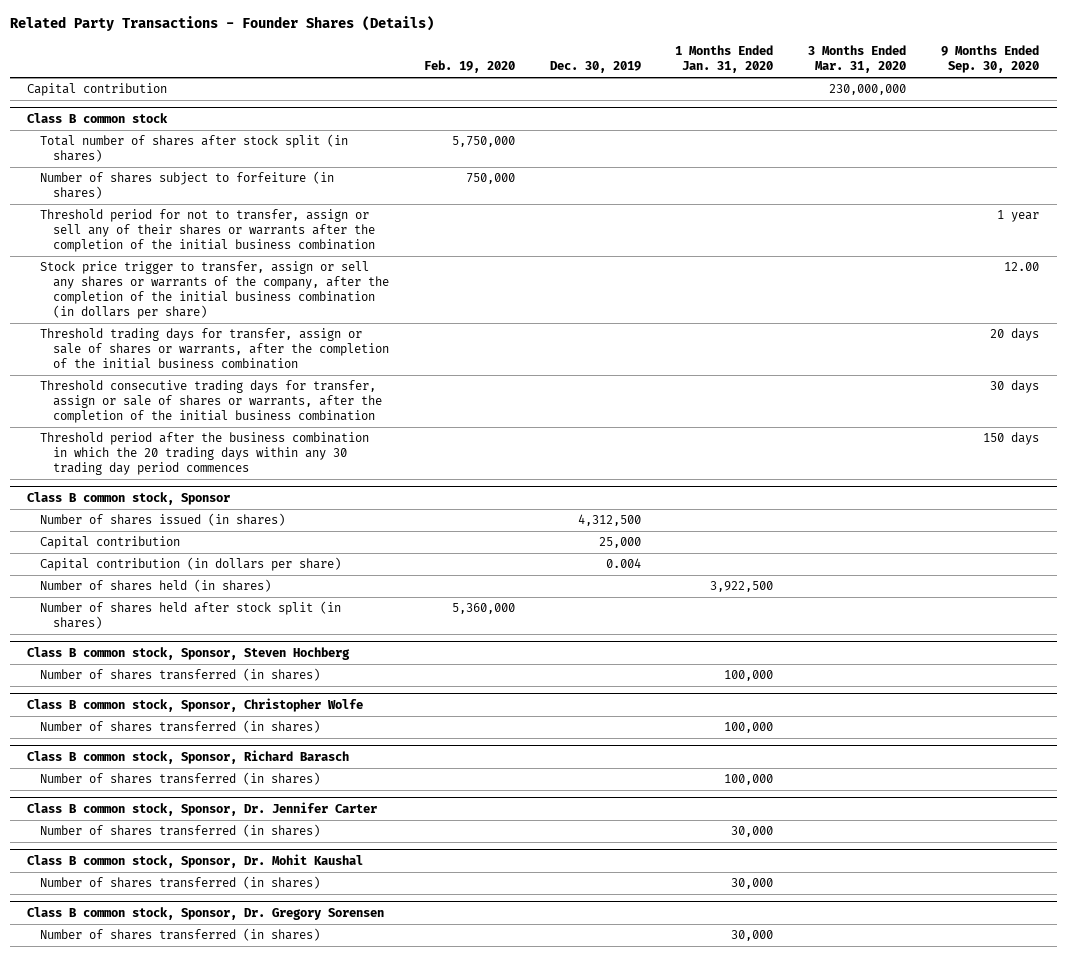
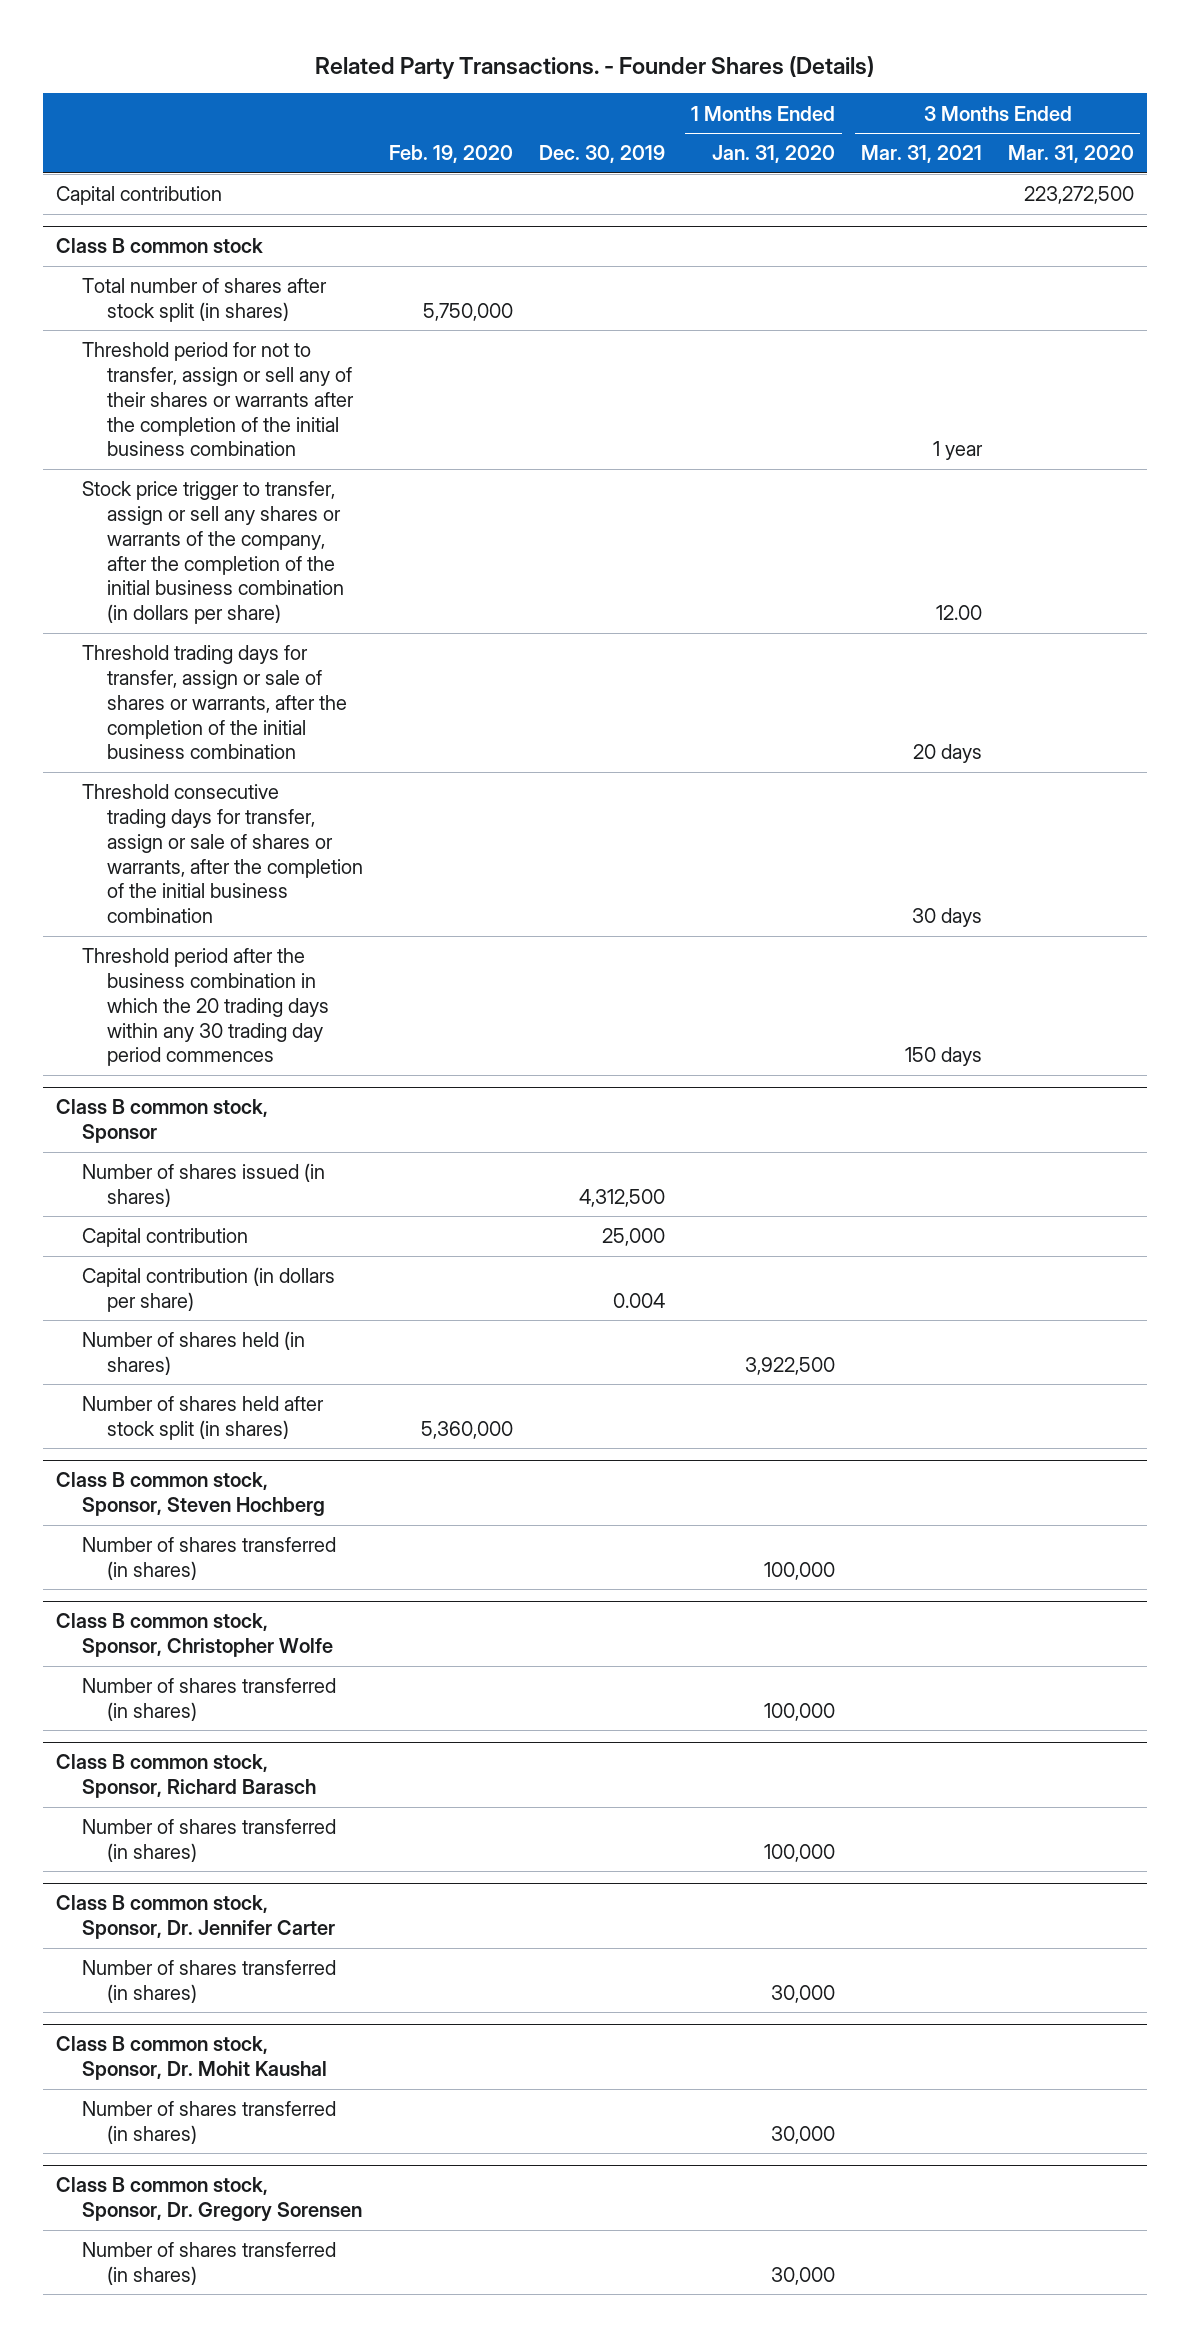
[9,16,434,32] Related Party Transactions - Founder Shares (Details) -> [314,55,874,79] Related Party Transactions. - Founder Shares (Details)
[941,45,1040,74] 9 Months Ended Sep. 30, 2020 -> none
none -> [861,145,983,164] Mar. 31, 2021
[829,84,907,96] 230,000,000 -> [1024,186,1135,205] 223,272,500
[40,171,335,200] Number of shares subject to forfeiture (in shares) -> none

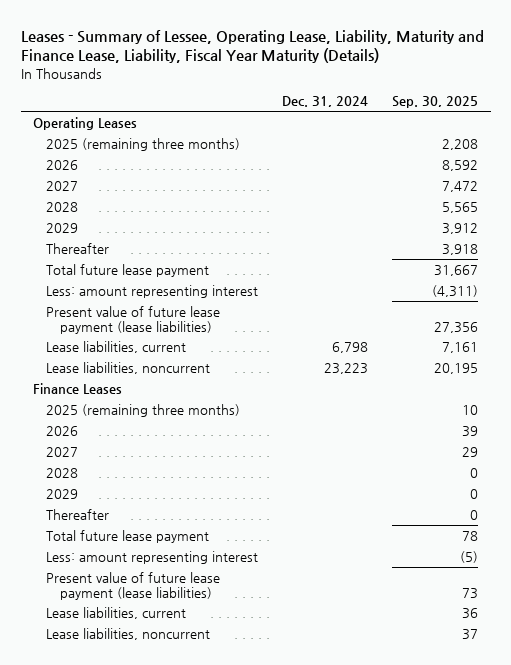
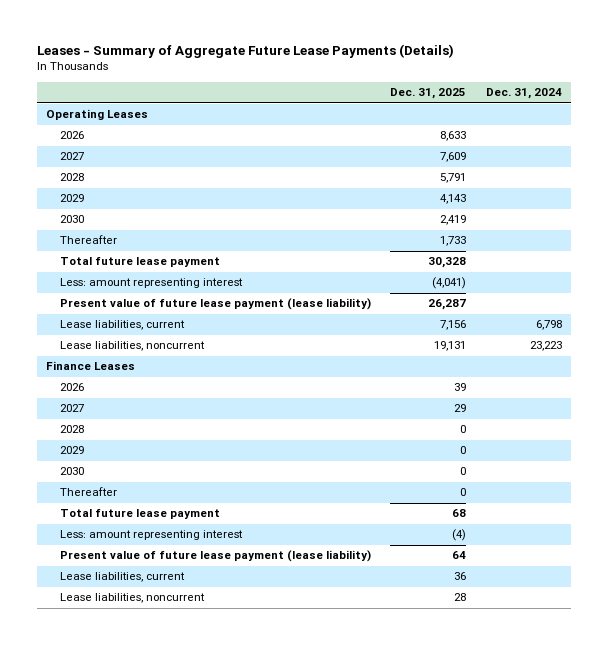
[20,29,484,64] Leases - Summary of Lessee, Operating Lease, Liability, Maturity and Finance Lease, Liability, Fiscal Year Maturity (Details) -> [36,43,454,58] Leases - Summary of Aggregate Future Lease Payments (Details)
[392,96,479,109] Sep. 30, 2025 -> none
none -> [390,88,467,100] Dec. 31, 2025
[46,137,241,151] 2025 (remaining three months) -> none
none -> [59,215,84,224] 2030
[46,305,221,334] Present value of future lease payment (lease liabilities) -> [59,298,371,311] Present value of future lease payment (lease liability)
[46,403,241,417] 2025 (remaining three months) -> none
none -> [59,467,84,476] 2030
[46,571,221,600] Present value of future lease payment (lease liabilities) -> [59,550,371,563] Present value of future lease payment (lease liability)

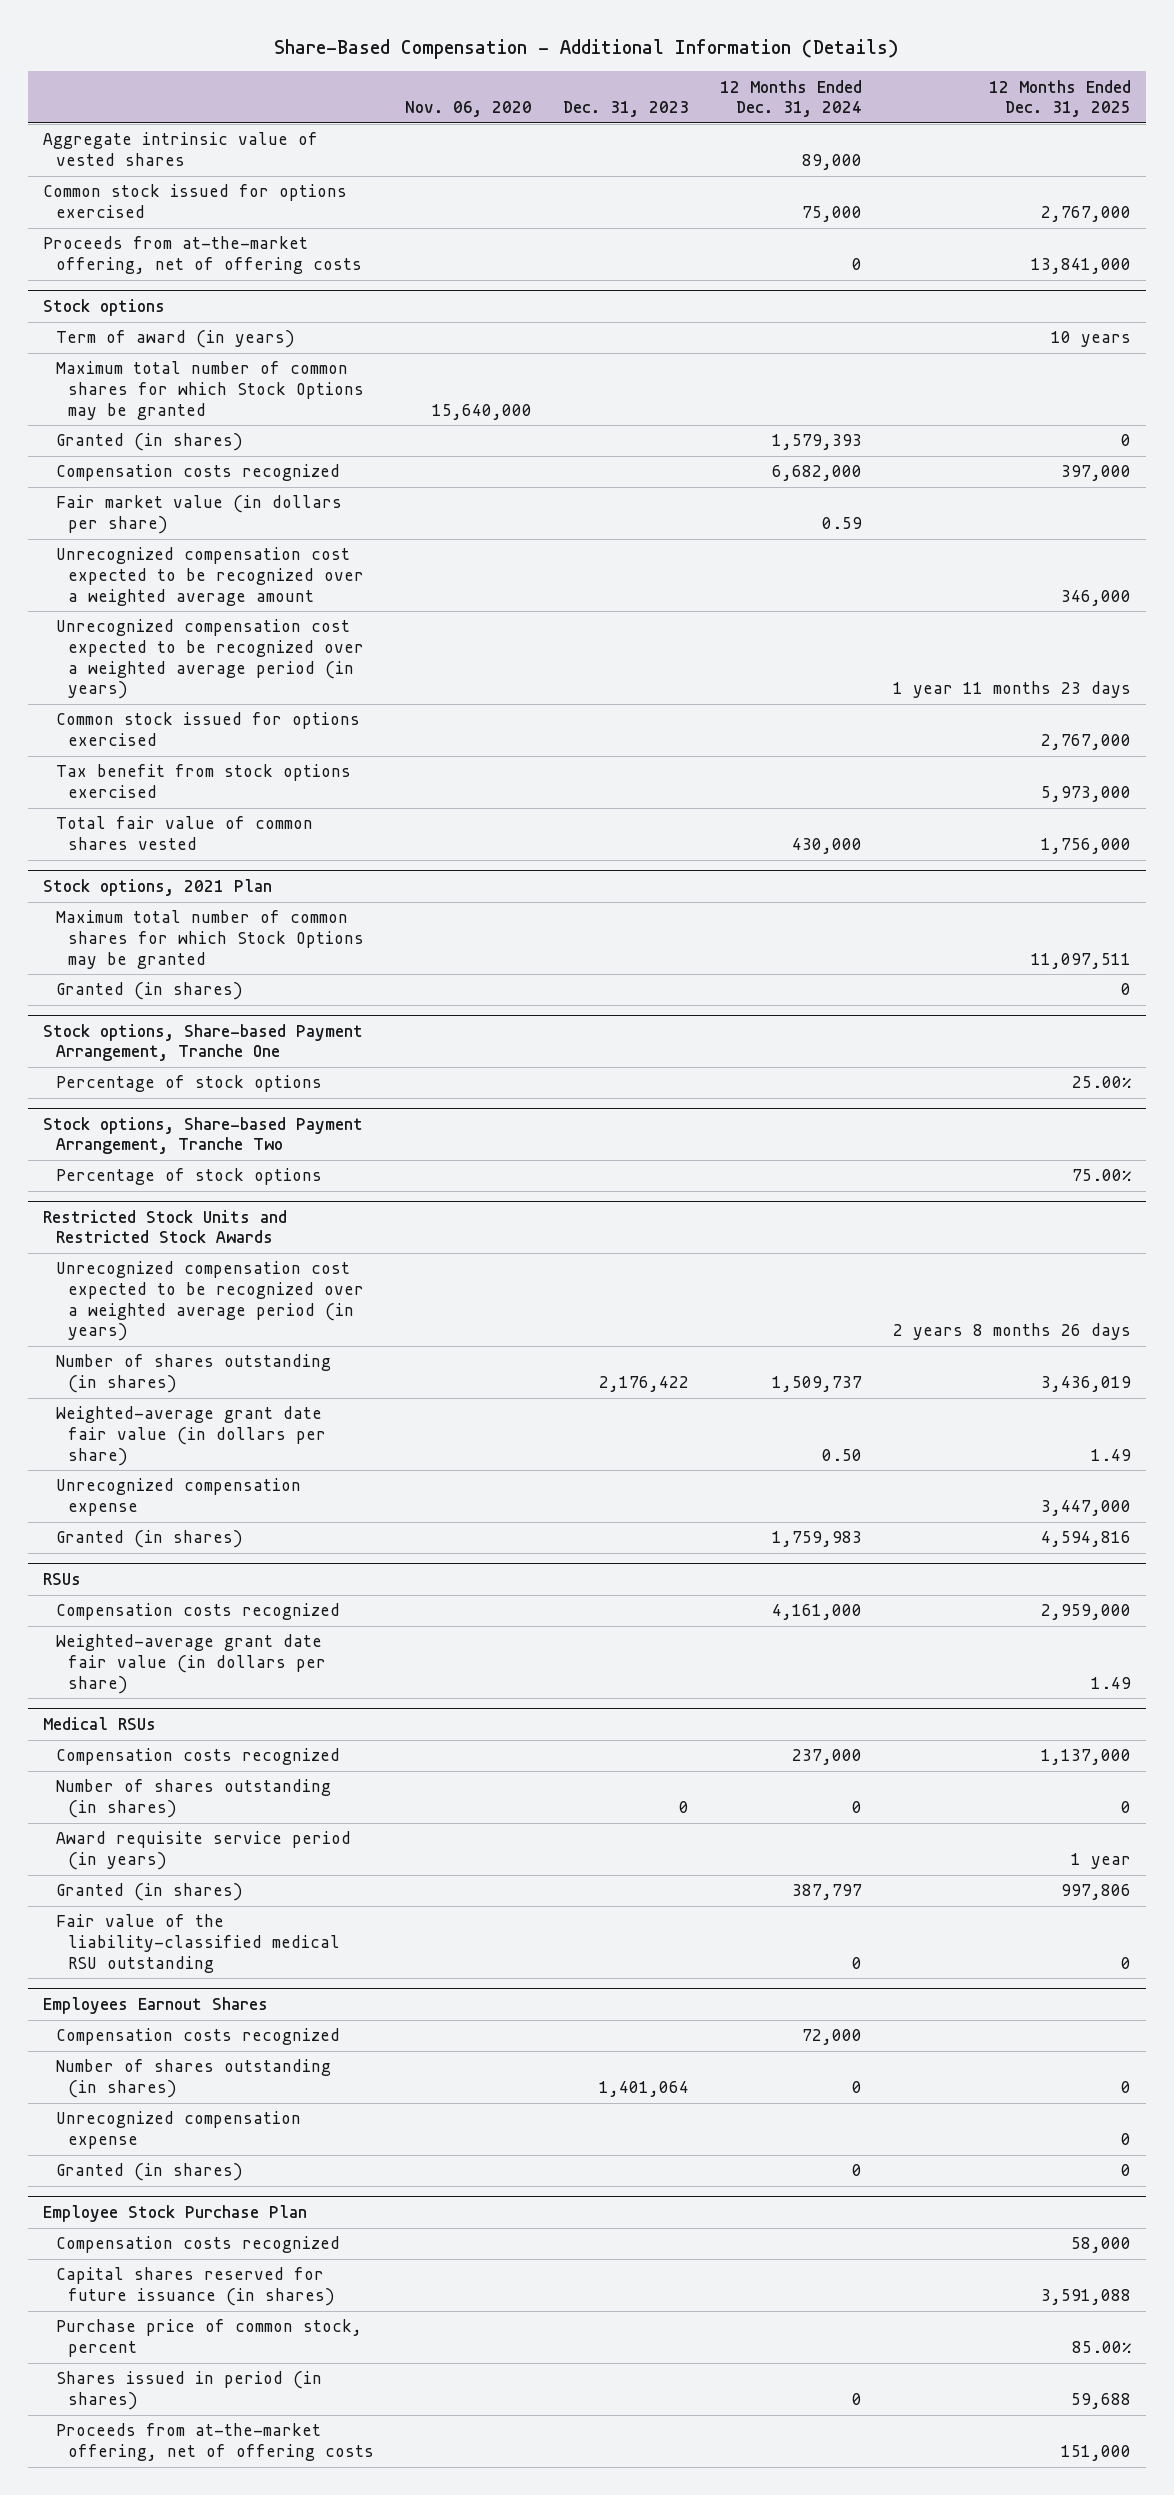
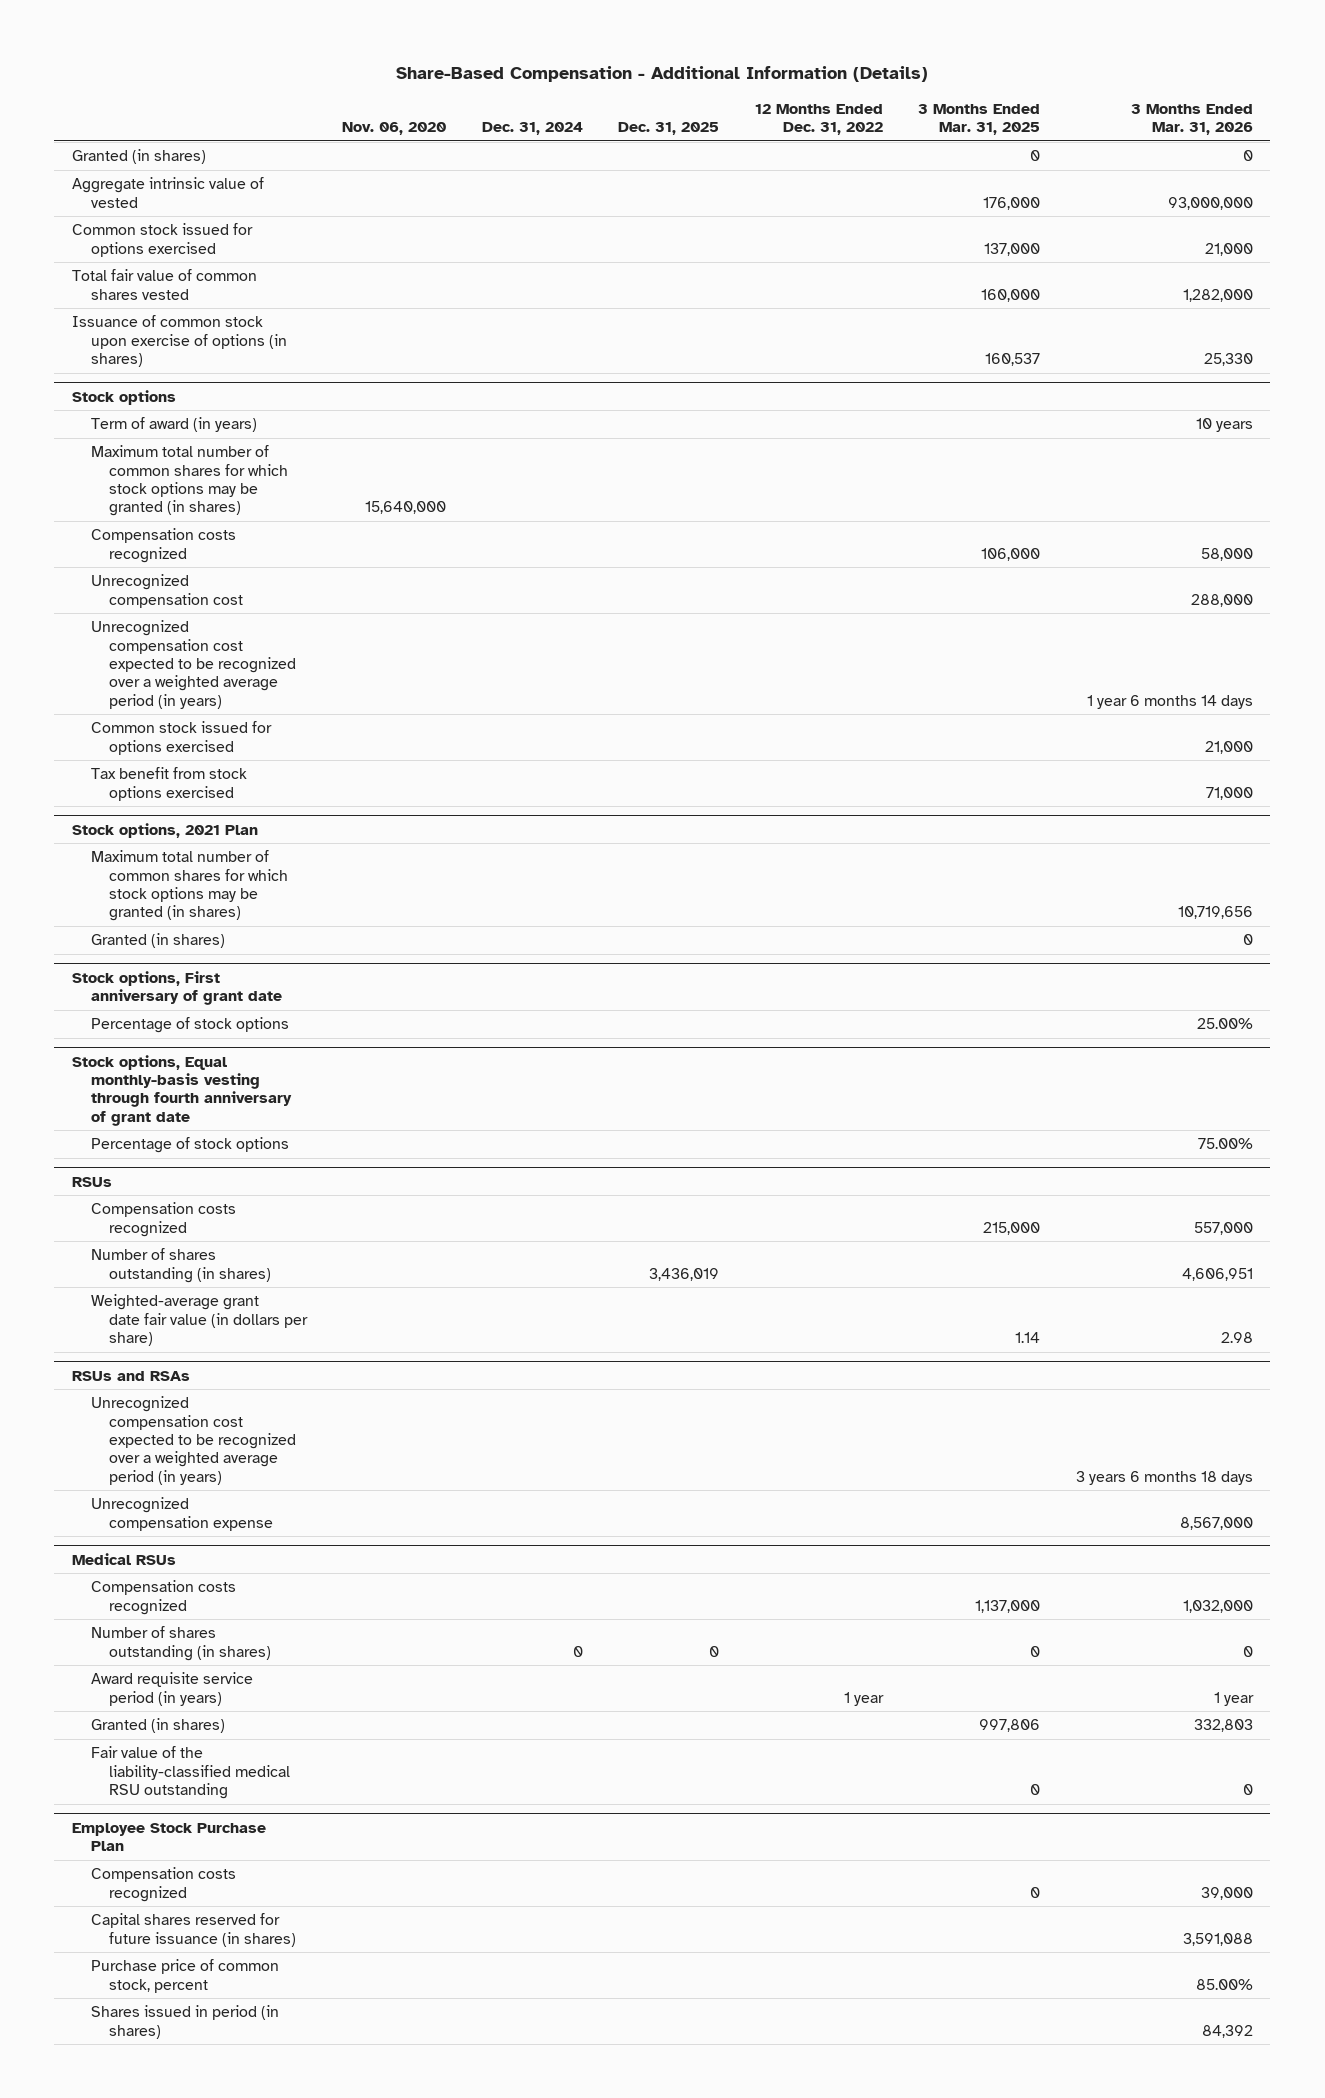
[562,101,689,118] Dec. 31, 2023 -> none
[719,79,862,118] 12 Months Ended Dec. 31, 2024 -> none
[988,79,1131,118] 12 Months Ended Dec. 31, 2025 -> none
none -> [481,121,583,135] Dec. 31, 2024
none -> [618,121,720,135] Dec. 31, 2025
none -> [754,103,883,135] 12 Months Ended Dec. 31, 2022
none -> [918,103,1041,135] 3 Months Ended Mar. 31, 2025
none -> [1130,103,1253,135] 3 Months Ended Mar. 31, 2026
none -> [72,149,207,165] Granted (in shares)
[43,132,319,167] Aggregate intrinsic value of vested shares -> [72,177,265,208] Aggregate intrinsic value of vested
[43,236,362,275] Proceeds from at-the-market offering, net of offering costs -> none
none -> [72,269,258,300] Total fair value of common shares vested
none -> [72,315,287,368] Issuance of common stock upon exercise of options (in shares)
[55,433,243,452] Granted (in shares) -> none
[55,361,365,420] Maximum total number of common shares for which Stock Options may be granted -> [90,445,288,517] Maximum total number of common shares for which stock options may be granted (in shares)
[55,495,342,535] Fair market value (in dollars per share) -> none
[55,547,365,606] Unrecognized compensation cost expected to be recognized over a weighted average amount -> none
none -> [90,574,243,608] Unrecognized compensation cost
[55,816,313,851] Total fair value of common shares vested -> none
[55,910,365,969] Maximum total number of common shares for which Stock Options may be granted -> [90,850,288,922] Maximum total number of common shares for which stock options may be granted (in shares)
[43,1023,364,1062] Stock options, Share-based Payment Arrangement, Tranche One -> none
[55,1075,322,1093] Percentage of stock options -> none
[43,1116,364,1155] Stock options, Share-based Payment Arrangement, Tranche Two -> none
[55,1168,322,1186] Percentage of stock options -> none
[43,1209,288,1244] Restricted Stock Units and Restricted Stock Awards -> none
[55,1261,365,1342] Unrecognized compensation cost expected to be recognized over a weighted average period (in years) -> none
[55,1354,331,1394] Number of shares outstanding (in shares) -> none
[55,1406,327,1466] Weighted-average grant date fair value (in dollars per share) -> none
[55,1478,301,1517] Unrecognized compensation expense -> none
[55,1530,243,1549] Granted (in shares) -> none
none -> [72,970,282,1005] Stock options, First anniversary of grant date
none -> [90,1017,289,1034] Percentage of stock options
none -> [72,1054,292,1126] Stock options, Equal monthly-basis vesting through fourth anniversary of grant date
none -> [90,1137,289,1154] Percentage of stock options
none -> [90,1248,271,1283] Number of shares outstanding (in shares)
none -> [72,1370,191,1381] RSUs and RSAs
none -> [90,1396,296,1485] Unrecognized compensation cost expected to be recognized over a weighted average period (in years)
none -> [90,1497,273,1531] Unrecognized compensation expense
[43,1996,269,2014] Employees Earnout Shares -> none
[55,2028,340,2046] Compensation costs recognized -> none
[55,2059,331,2099] Number of shares outstanding (in shares) -> none
[55,2111,301,2150] Unrecognized compensation expense -> none
[55,2163,243,2182] Granted (in shares) -> none
[55,2423,375,2462] Proceeds from at-the-market offering, net of offering costs -> none

